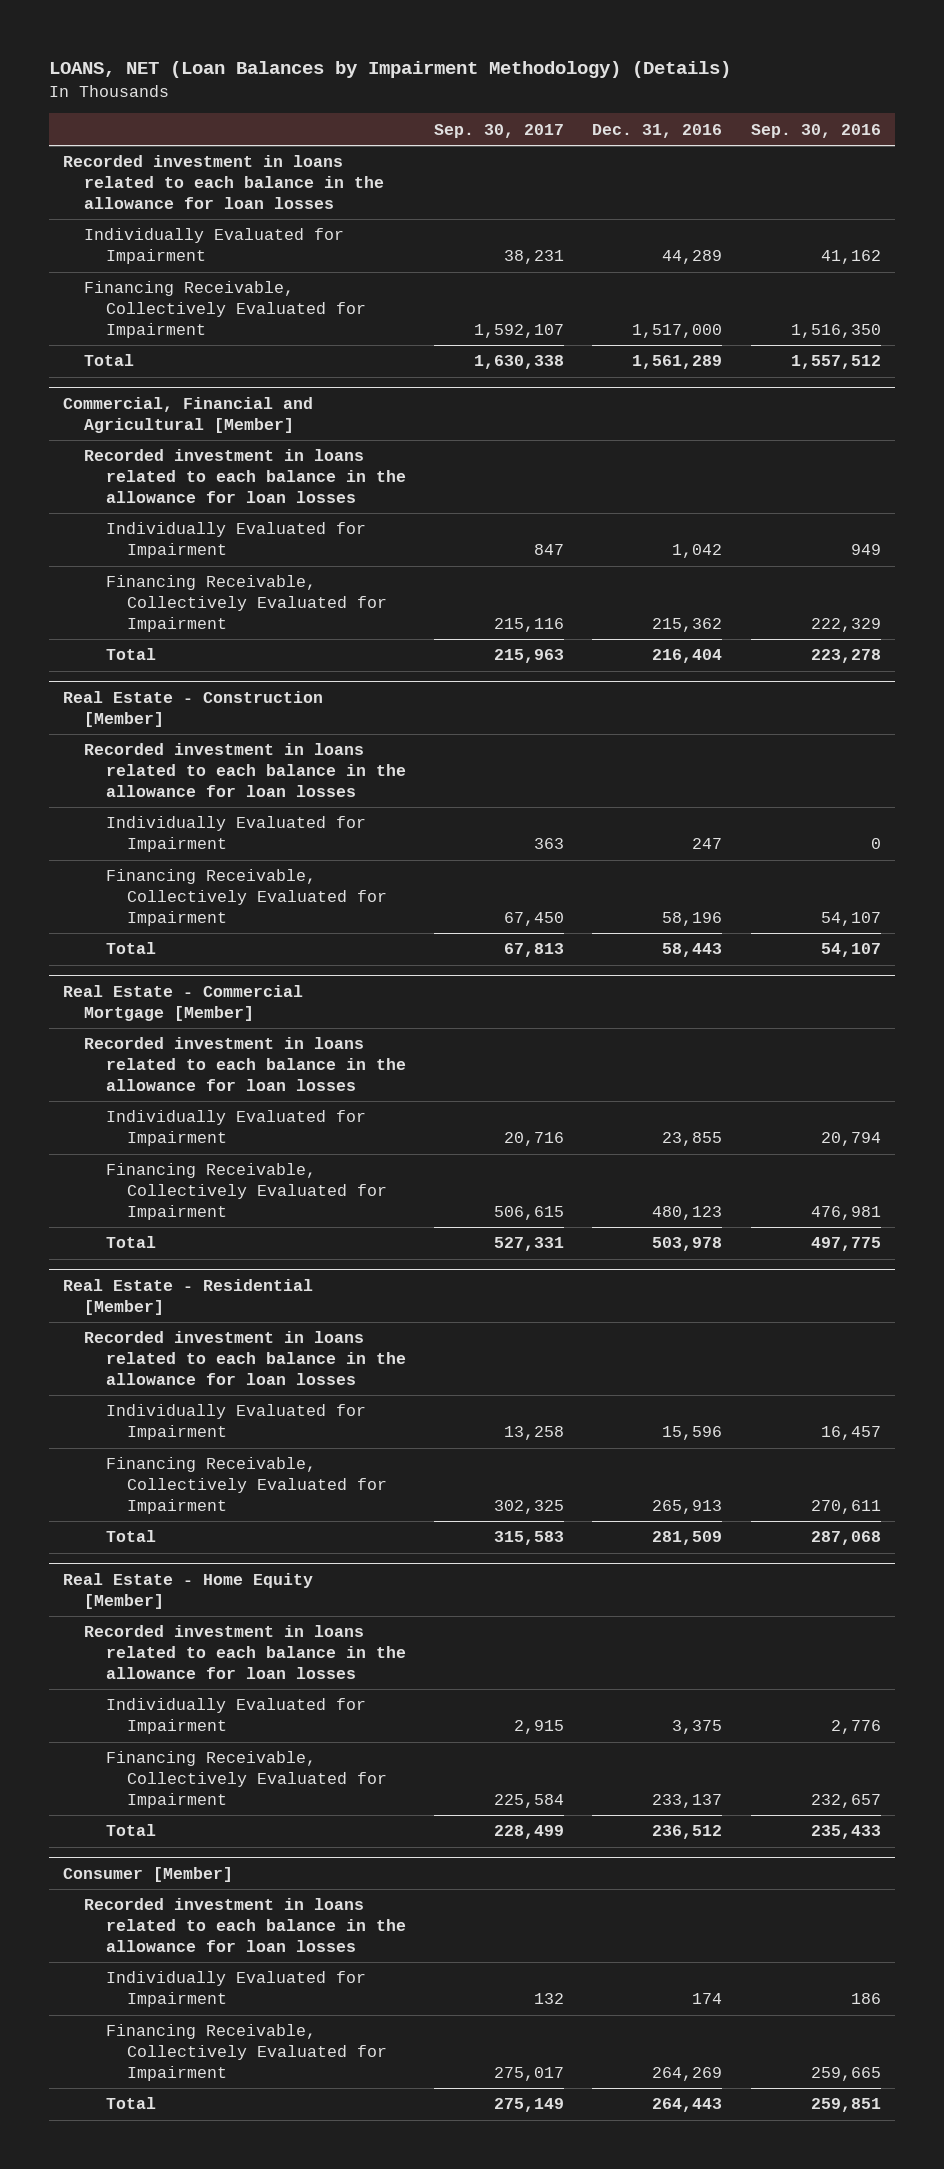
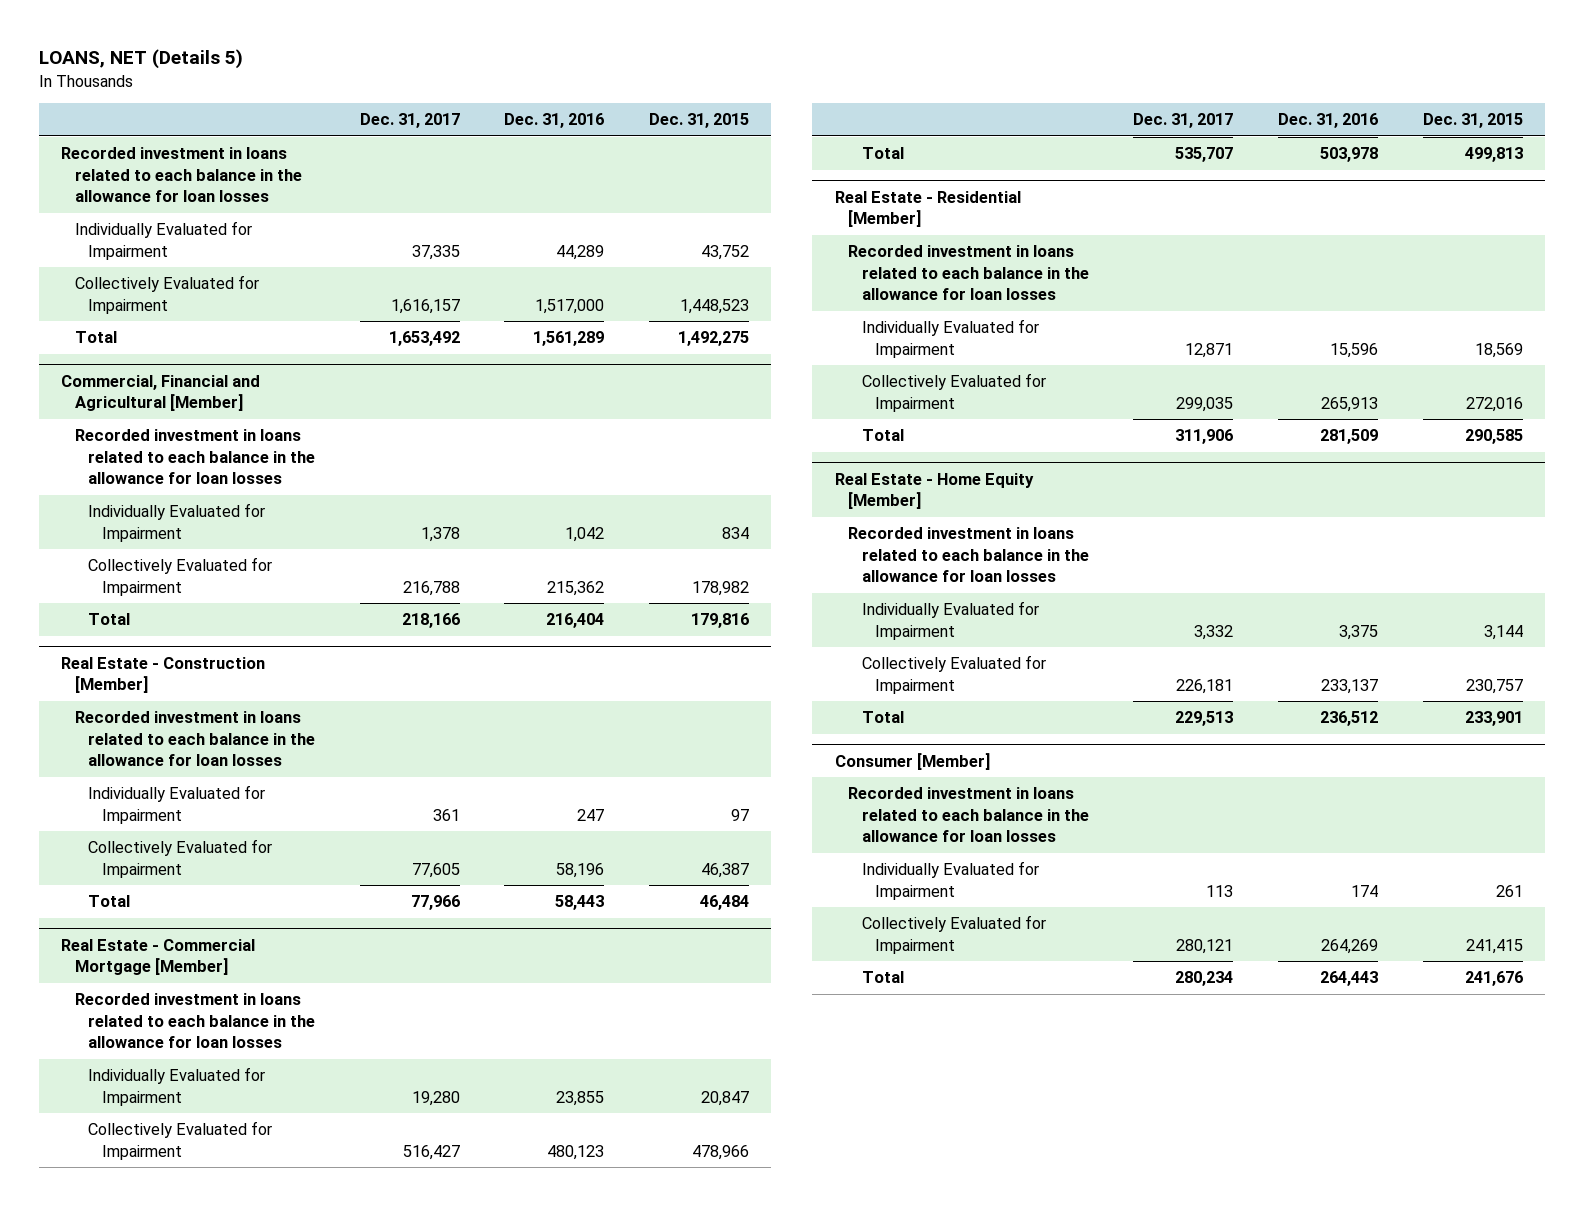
[48,61,731,79] LOANS, NET (Loan Balances by Impairment Methodology) (Details) -> [38,49,243,70] LOANS, NET (Details 5)
[433,123,564,138] Sep. 30, 2017 -> none
[750,123,881,138] Sep. 30, 2016 -> none
none -> [359,113,460,129] Dec. 31, 2017
none -> [648,113,749,129] Dec. 31, 2015
[84,281,366,339] Financing Receivable, Collectively Evaluated for Impairment -> [74,275,259,314] Collectively Evaluated for Impairment
[105,575,387,633] Financing Receivable, Collectively Evaluated for Impairment -> [88,557,273,596] Collectively Evaluated for Impairment
[105,869,387,927] Financing Receivable, Collectively Evaluated for Impairment -> [88,839,273,878] Collectively Evaluated for Impairment
[105,1163,387,1221] Financing Receivable, Collectively Evaluated for Impairment -> [88,1121,273,1160] Collectively Evaluated for Impairment
[105,1457,387,1515] Financing Receivable, Collectively Evaluated for Impairment -> [861,373,1046,412] Collectively Evaluated for Impairment
[105,1751,387,1809] Financing Receivable, Collectively Evaluated for Impairment -> [861,655,1046,694] Collectively Evaluated for Impairment
[105,2024,387,2082] Financing Receivable, Collectively Evaluated for Impairment -> [861,915,1046,954] Collectively Evaluated for Impairment

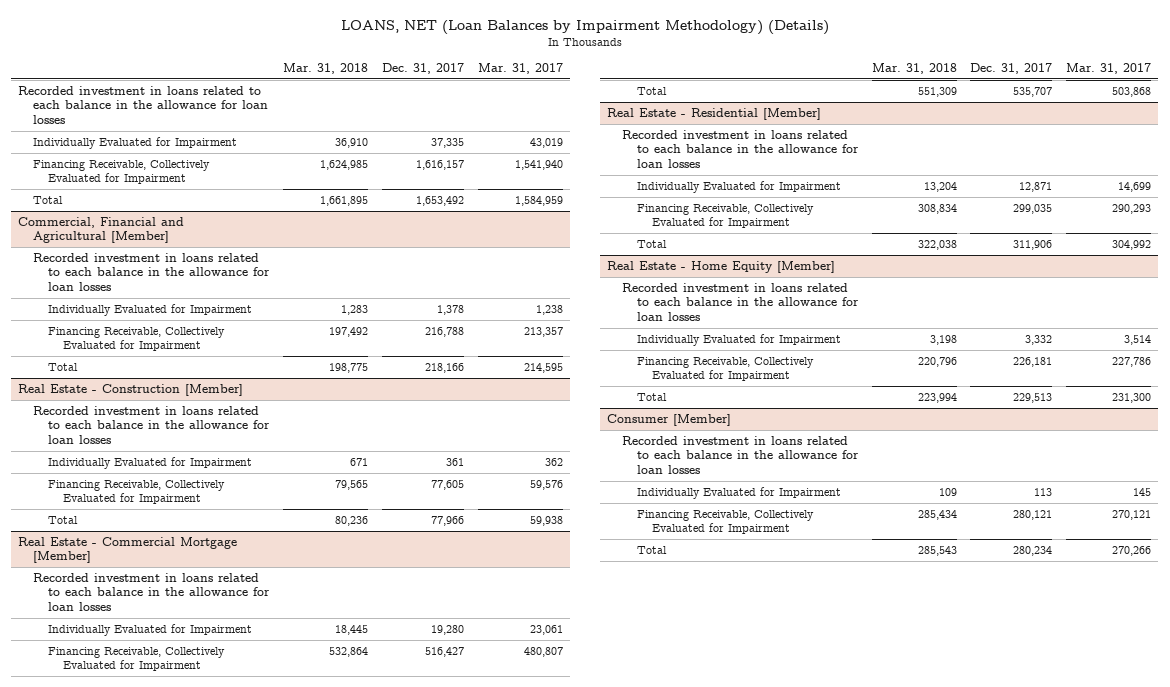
[38,49,243,70] LOANS, NET (Details 5) -> [340,19,829,35] LOANS, NET (Loan Balances by Impairment Methodology) (Details)
[504,113,605,129] Dec. 31, 2016 -> none
[648,113,749,129] Dec. 31, 2015 -> none
none -> [283,63,369,75] Mar. 31, 2018
none -> [478,63,564,75] Mar. 31, 2017
[74,275,259,314] Collectively Evaluated for Impairment -> [33,159,211,185] Financing Receivable, Collectively Evaluated for Impairment
[88,557,273,596] Collectively Evaluated for Impairment -> [48,326,226,352] Financing Receivable, Collectively Evaluated for Impairment
[88,839,273,878] Collectively Evaluated for Impairment -> [48,479,226,505] Financing Receivable, Collectively Evaluated for Impairment
[88,1121,273,1160] Collectively Evaluated for Impairment -> [48,646,226,672] Financing Receivable, Collectively Evaluated for Impairment
[861,373,1046,412] Collectively Evaluated for Impairment -> [636,203,814,229] Financing Receivable, Collectively Evaluated for Impairment
[861,655,1046,694] Collectively Evaluated for Impairment -> [636,356,814,382] Financing Receivable, Collectively Evaluated for Impairment
[861,915,1046,954] Collectively Evaluated for Impairment -> [636,509,814,535] Financing Receivable, Collectively Evaluated for Impairment

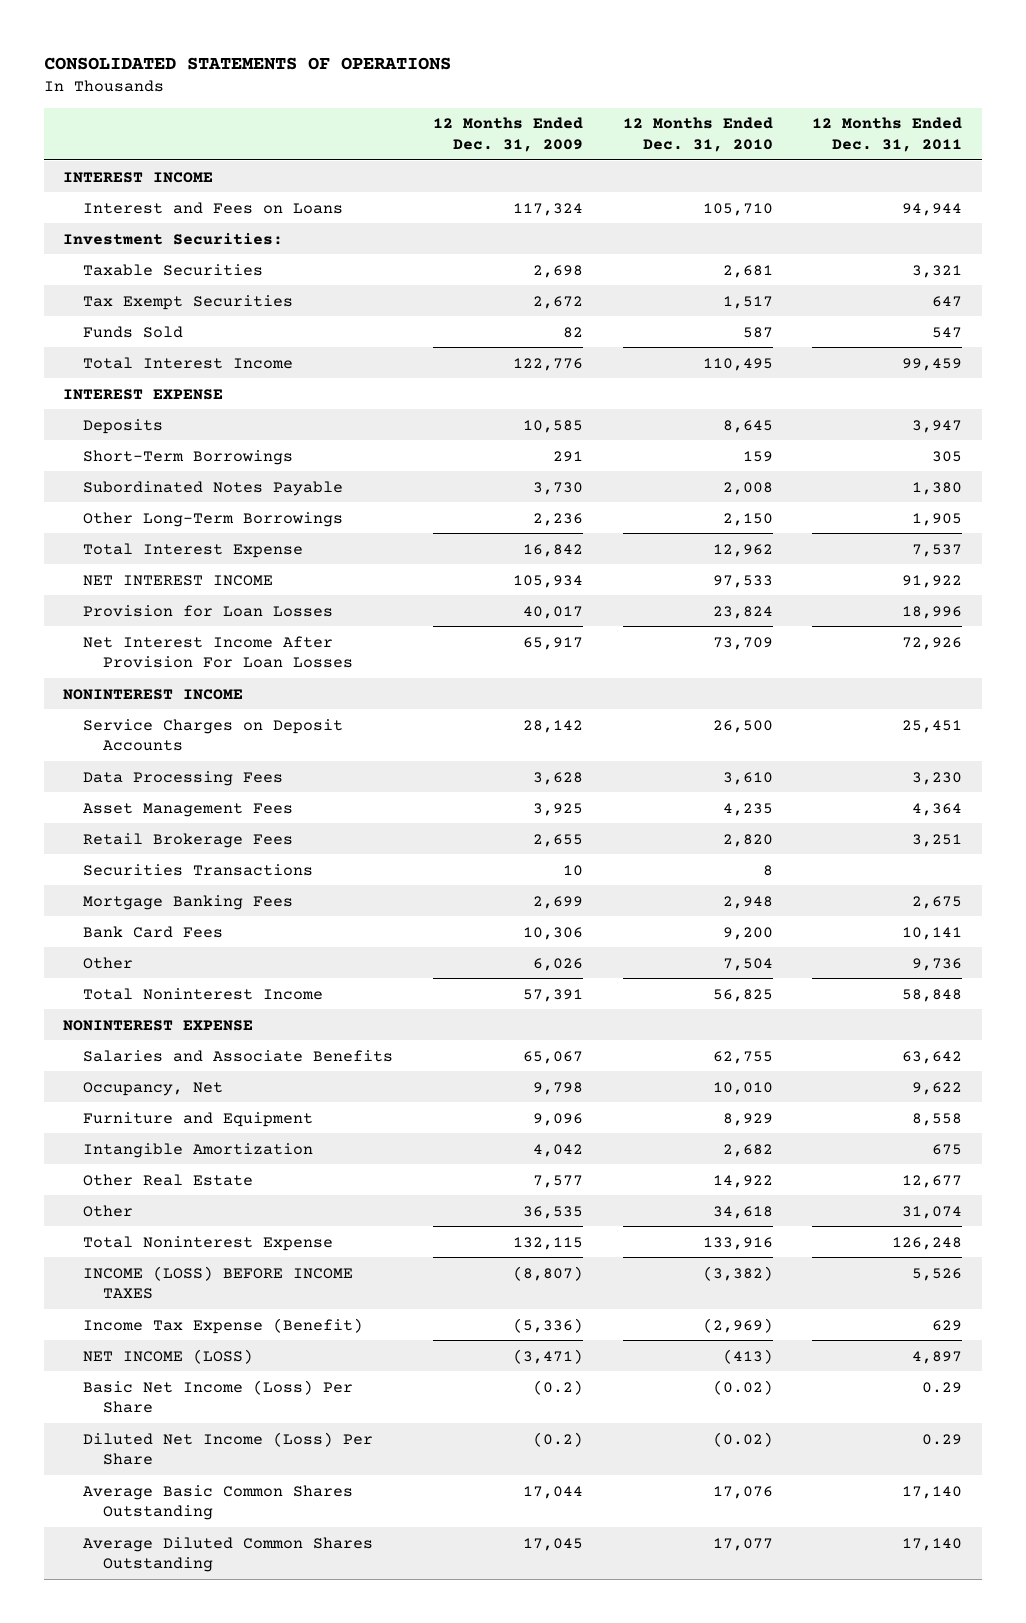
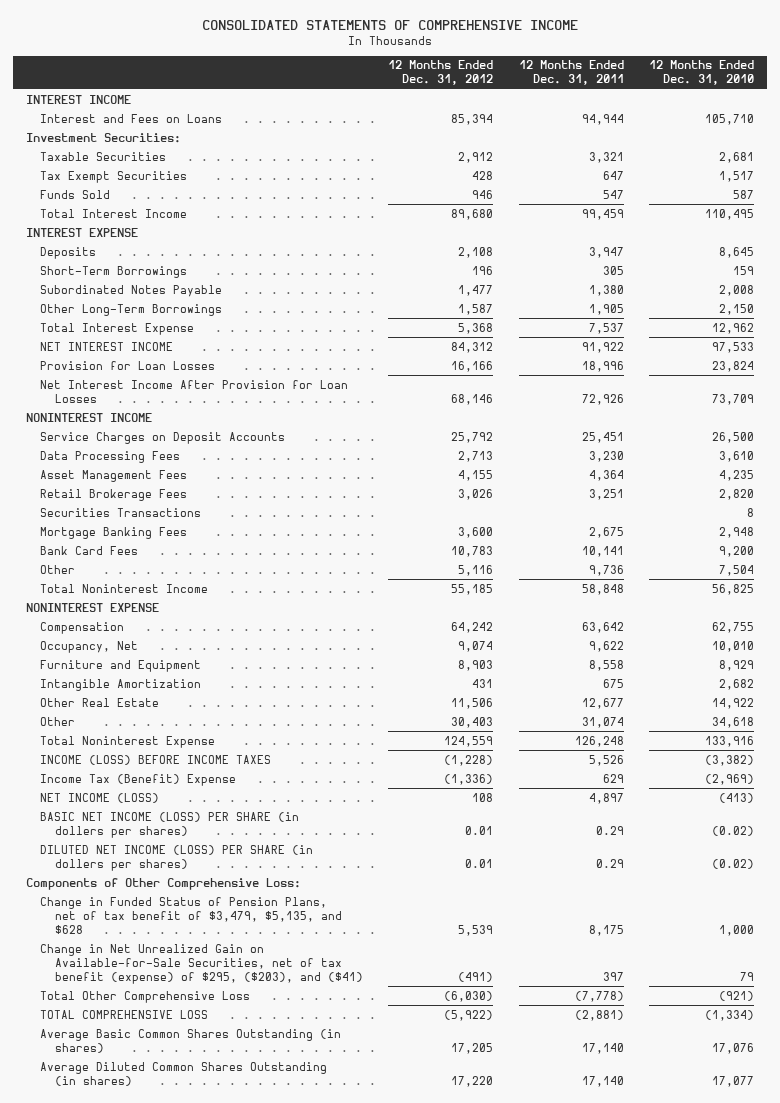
[43,57,451,71] CONSOLIDATED STATEMENTS OF OPERATIONS -> [202,20,579,31] CONSOLIDATED STATEMENTS OF COMPREHENSIVE INCOME
[433,117,584,152] 12 Months Ended Dec. 31, 2009 -> none
none -> [388,60,494,86] 12 Months Ended Dec. 31, 2012
[83,635,354,668] Net Interest Income After Provision For Loan Losses -> [40,379,349,403] Net Interest Income After Provision for Loan Losses
[83,1049,394,1062] Salaries and Associate Benefits -> [40,621,125,634] Compensation
[83,1317,364,1334] Income Tax Expense (Benefit) -> [40,773,237,786] Income Tax (Benefit) Expense
[83,1379,354,1413] Basic Net Income (Loss) Per Share -> [40,811,300,838] BASIC NET INCOME (LOSS) PER SHARE (in dollers per shares)
[83,1431,374,1465] Diluted Net Income (Loss) Per Share -> [40,844,314,871] DILUTED NET INCOME (LOSS) PER SHARE (in dollers per shares)
none -> [25,877,301,890] Components of Other Comprehensive Loss:
none -> [40,896,342,934] Change in Funded Status of Pension Plans, net of tax benefit of $3,479, $5,135, and $628
none -> [40,943,363,984] Change in Net Unrealized Gain on Available-for-Sale Securities, net of tax benefit (expense) of $295, ($203), and ($41)
none -> [40,990,251,1003] Total Other Comprehensive Loss
none -> [40,1009,209,1019] TOTAL COMPREHENSIVE LOSS
[83,1484,354,1520] Average Basic Common Shares Outstanding -> [40,1028,342,1053] Average Basic Common Shares Outstanding (in shares)
[83,1536,374,1572] Average Diluted Common Shares Outstanding -> [40,1061,328,1086] Average Diluted Common Shares Outstanding (in shares)

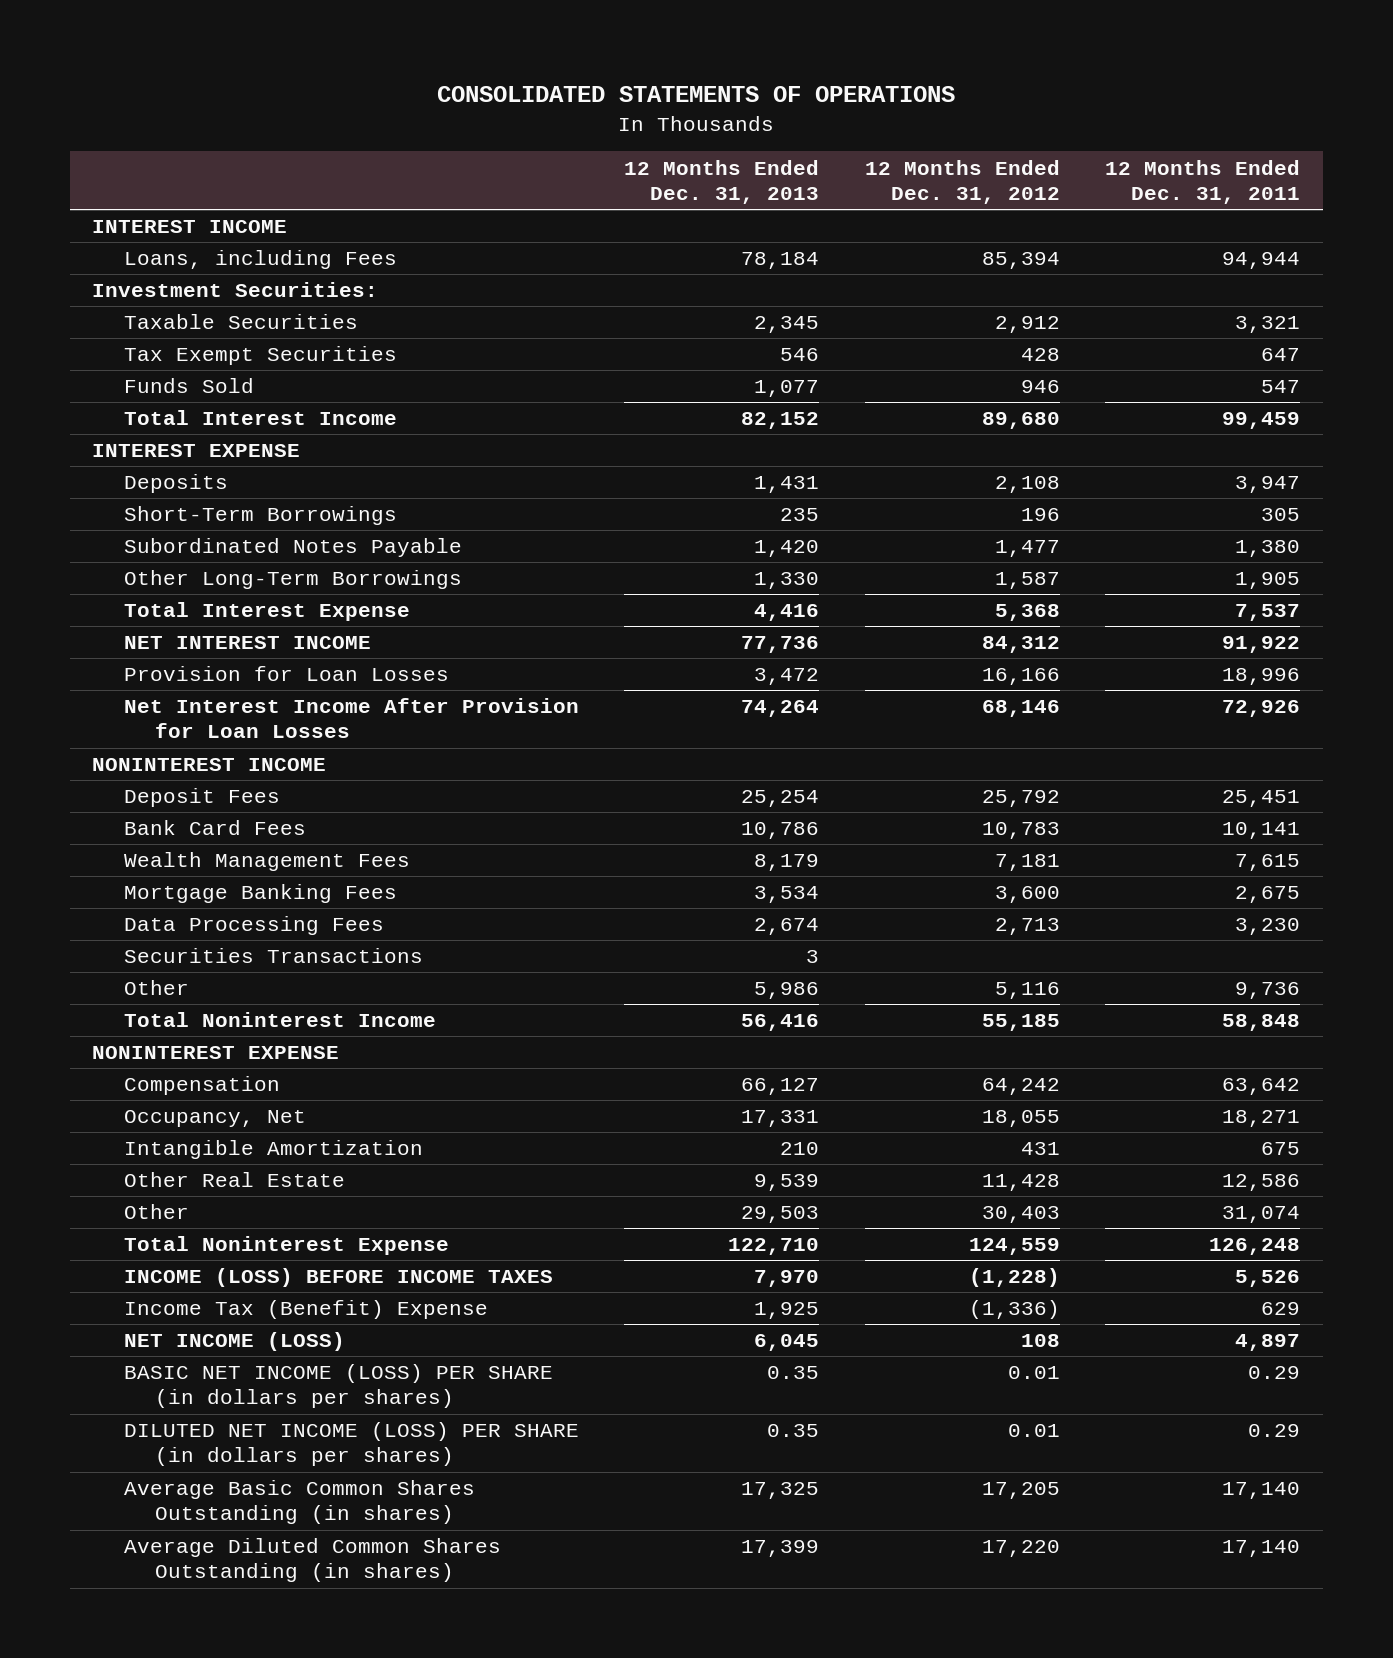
[202,20,579,31] CONSOLIDATED STATEMENTS OF COMPREHENSIVE INCOME -> [437,86,956,103] CONSOLIDATED STATEMENTS OF OPERATIONS
[649,60,755,86] 12 Months Ended Dec. 31, 2010 -> none
none -> [624,159,820,204] 12 Months Ended Dec. 31, 2013
[40,113,223,123] Interest and Fees on Loans -> [123,250,397,270] Loans, including Fees
[40,431,286,444] Service Charges on Deposit Accounts -> [123,788,280,808] Deposit Fees
[40,545,139,555] Bank Card Fees -> [123,820,306,836] Bank Card Fees
none -> [123,852,410,872] Wealth Management Fees
[40,526,188,539] Mortgage Banking Fees -> [123,884,397,904] Mortgage Banking Fees
[40,469,188,482] Asset Management Fees -> none
[40,488,188,501] Retail Brokerage Fees -> none
[40,659,202,672] Furniture and Equipment -> none
[458,640,494,652] 9,074 -> [981,1110,1060,1128] 18,055
[588,640,624,652] 9,622 -> [1222,1110,1301,1128] 18,271
[451,697,494,709] 11,506 -> [981,1174,1060,1192] 11,428
[581,697,624,709] 12,677 -> [1222,1174,1301,1192] 12,586
[25,877,301,890] Components of Other Comprehensive Loss: -> none
[40,896,342,934] Change in Funded Status of Pension Plans, net of tax benefit of $3,479, $5,135, and $628 -> none
[40,943,363,984] Change in Net Unrealized Gain on Available-for-Sale Securities, net of tax benefit (expense) of $295, ($203), and ($41) -> none
[40,990,251,1003] Total Other Comprehensive Loss -> none
[40,1009,209,1019] TOTAL COMPREHENSIVE LOSS -> none
[40,811,300,838] BASIC NET INCOME (LOSS) PER SHARE (in dollers per shares) -> [123,1364,553,1409] BASIC NET INCOME (LOSS) PER SHARE (in dollars per shares)
[40,844,314,871] DILUTED NET INCOME (LOSS) PER SHARE (in dollers per shares) -> [123,1422,579,1467] DILUTED NET INCOME (LOSS) PER SHARE (in dollars per shares)

